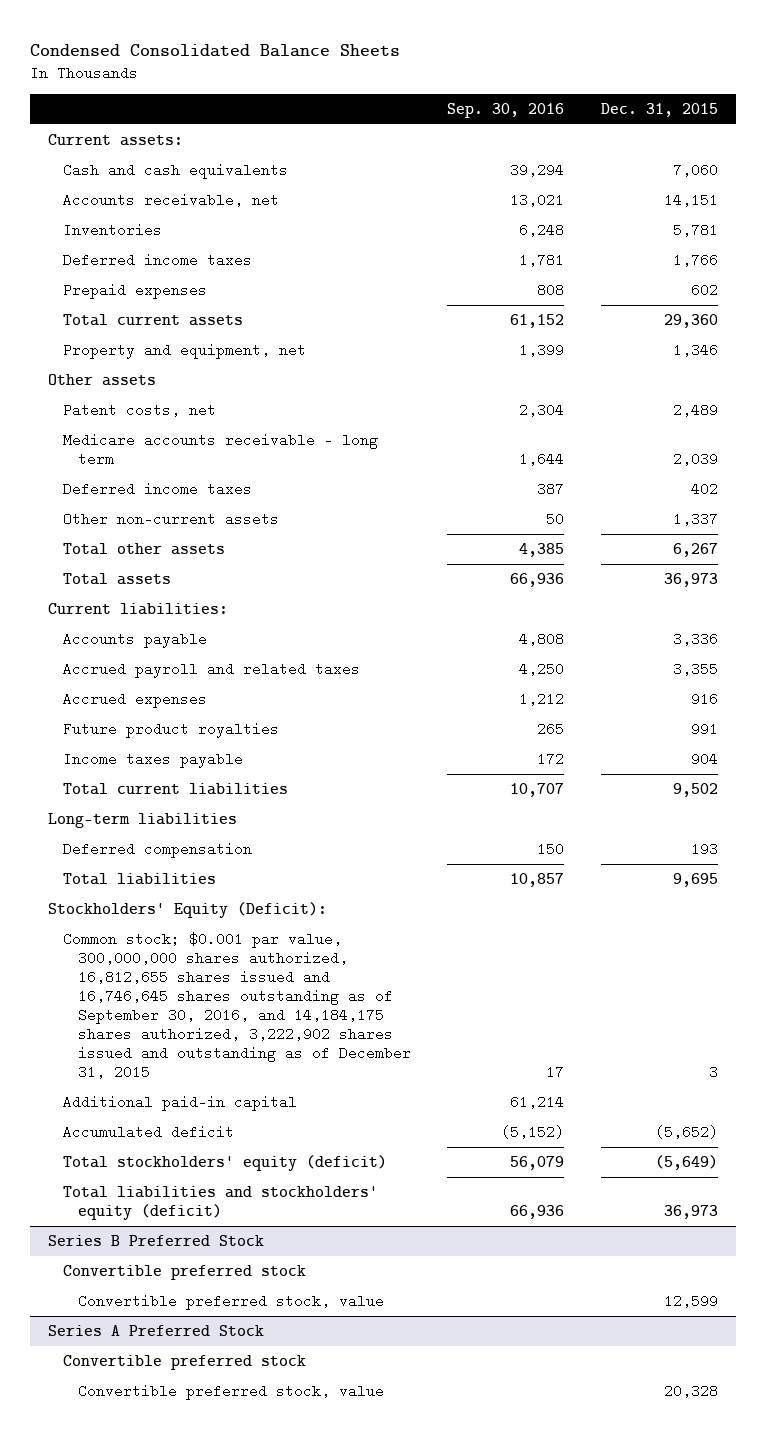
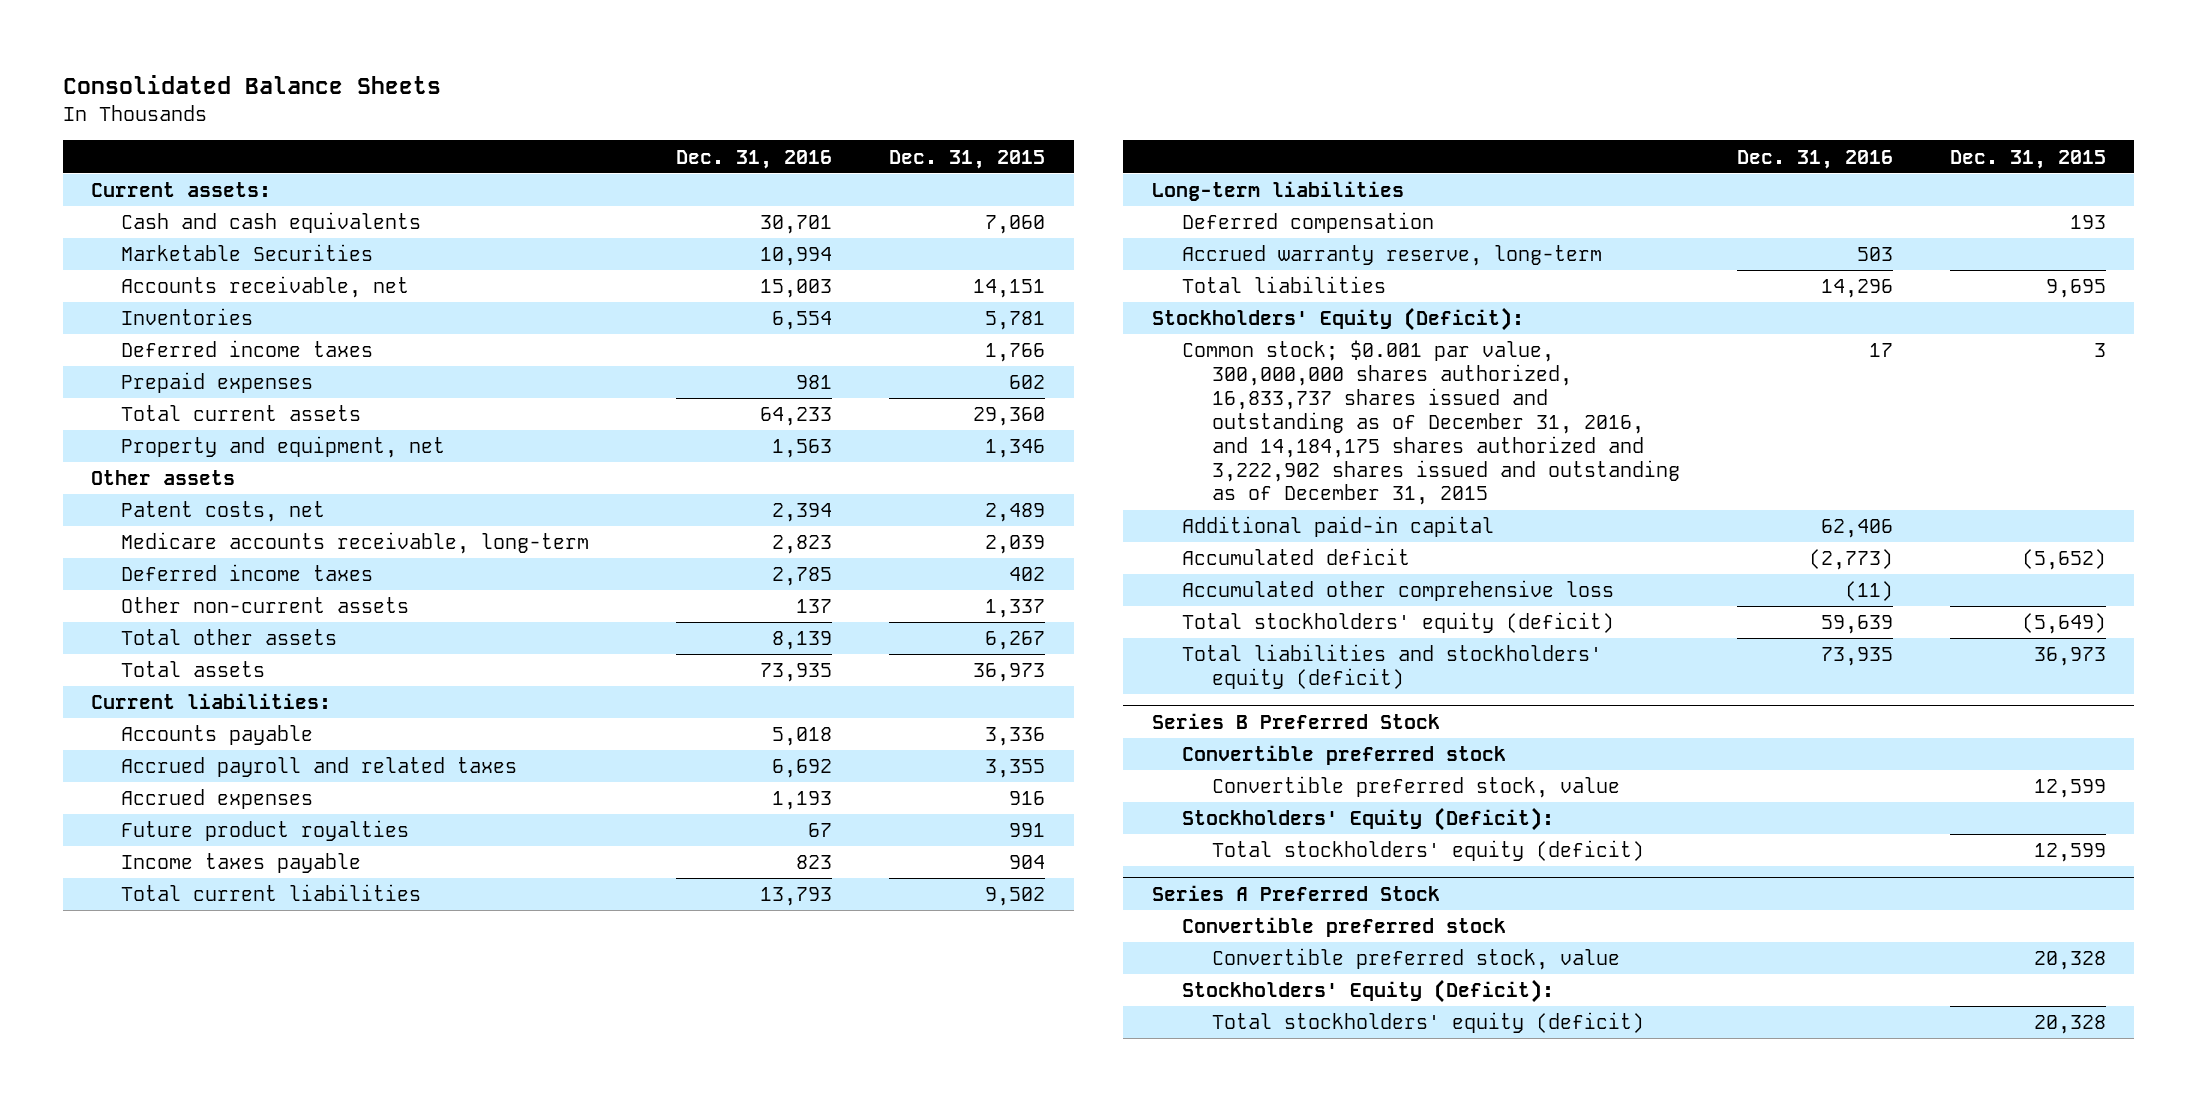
[30,43,401,57] Condensed Consolidated Balance Sheets -> [62,74,441,94] Consolidated Balance Sheets
[447,103,565,119] Sep. 30, 2016 -> none
none -> [676,149,833,169] Dec. 31, 2016
none -> [121,244,374,262] Marketable Securities
[63,432,379,466] Medicare accounts receivable - long term -> [121,532,590,555] Medicare accounts receivable, long-term
none -> [1181,245,1602,267] Accrued warranty reserve, long-term
[63,931,412,1080] Common stock; $0.001 par value, 300,000,000 shares authorized, 16,812,655 shares issued and 16,746,645 shares outstanding as of September 30, 2016, and 14,184,175 shares authorized, 3,222,902 shares issued and outstanding as of December 31, 2015 -> [1181,340,1680,506] Common stock; $0.001 par value, 300,000,000 shares authorized, 16,833,737 shares issued and outstanding as of December 31, 2016, and 14,184,175 shares authorized and 3,222,902 shares issued and outstanding as of December 31, 2015
none -> [1181,580,1614,602] Accumulated other comprehensive loss
none -> [1181,807,1554,832] Stockholders' Equity (Deficit):
none -> [1211,840,1644,862] Total stockholders' equity (deficit)
none -> [1181,979,1554,1004] Stockholders' Equity (Deficit):
none -> [1211,1012,1644,1034] Total stockholders' equity (deficit)

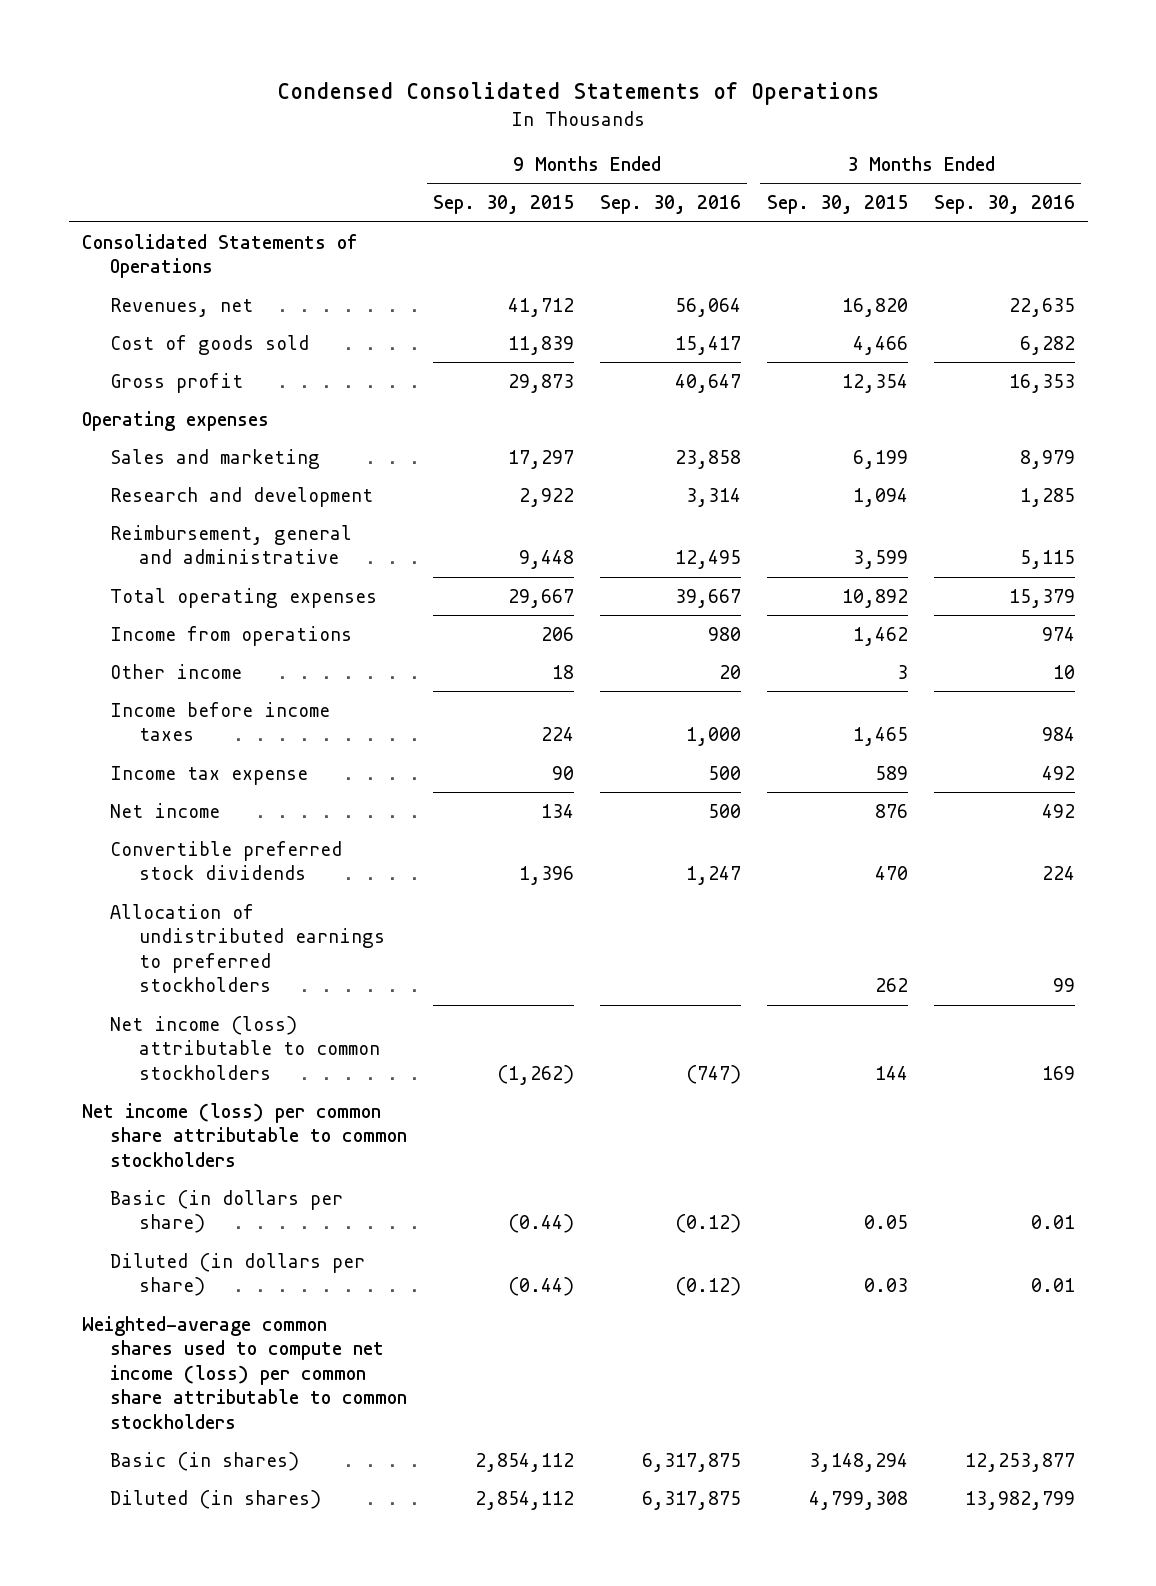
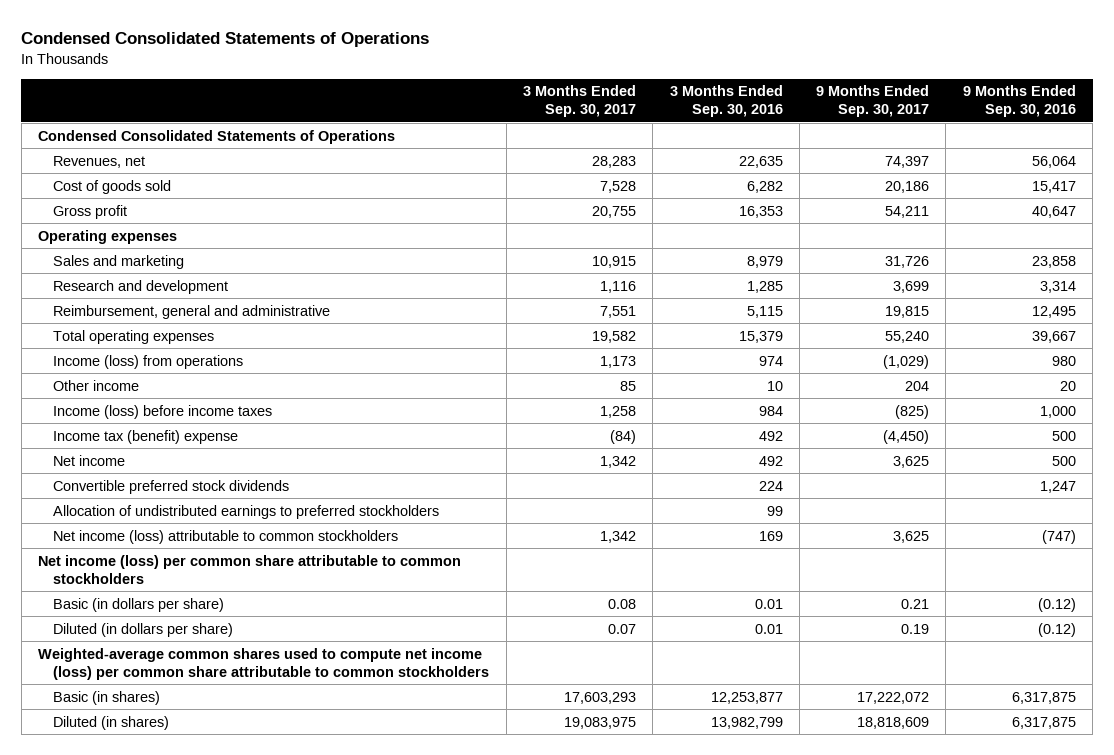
[433,195,575,215] Sep. 30, 2015 -> none
[766,195,908,215] Sep. 30, 2015 -> none
none -> [523,85,637,118] 3 Months Ended Sep. 30, 2017
none -> [816,85,930,118] 9 Months Ended Sep. 30, 2017
[81,233,358,279] Consolidated Statements of Operations -> [37,129,395,144] Condensed Consolidated Statements of Operations
[110,625,353,646] Income from operations -> [53,354,244,369] Income (loss) from operations
[110,701,331,742] Income before income taxes -> [53,404,273,419] Income (loss) before income taxes
[110,765,309,785] Income tax expense -> [53,429,239,444] Income tax (benefit) expense

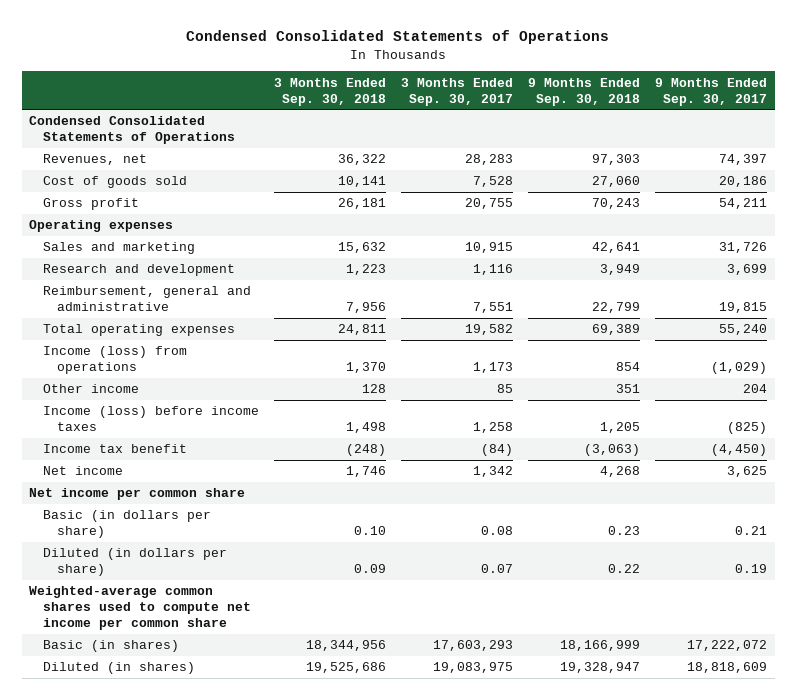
[669,85,783,118] 3 Months Ended Sep. 30, 2016 -> none
[962,85,1076,118] 9 Months Ended Sep. 30, 2016 -> none
none -> [274,77,387,106] 3 Months Ended Sep. 30, 2018
none -> [528,77,641,106] 9 Months Ended Sep. 30, 2018
[53,429,239,444] Income tax (benefit) expense -> [43,444,188,454] Income tax benefit
[53,479,290,494] Convertible preferred stock dividends -> none
[53,504,440,519] Allocation of undistributed earnings to preferred stockholders -> none
[53,529,399,544] Net income (loss) attributable to common stockholders -> none
[37,554,461,584] Net income (loss) per common share attributable to common stockholders -> [29,488,246,501] Net income per common share
[37,647,490,680] Weighted-average common shares used to compute net income (loss) per common share attributable to common stockholders -> [29,586,252,631] Weighted-average common shares used to compute net income per common share

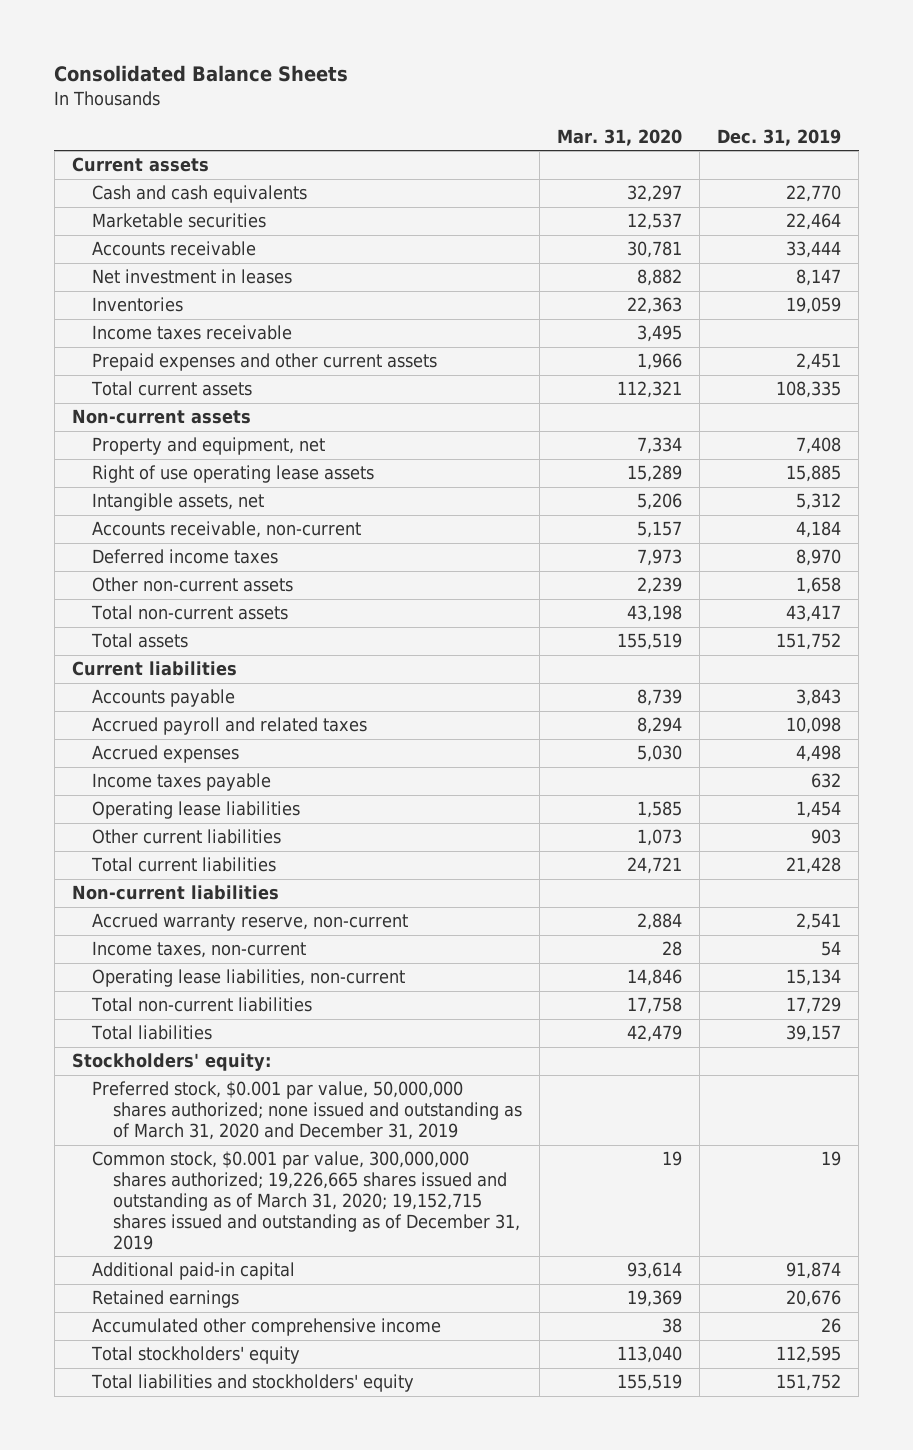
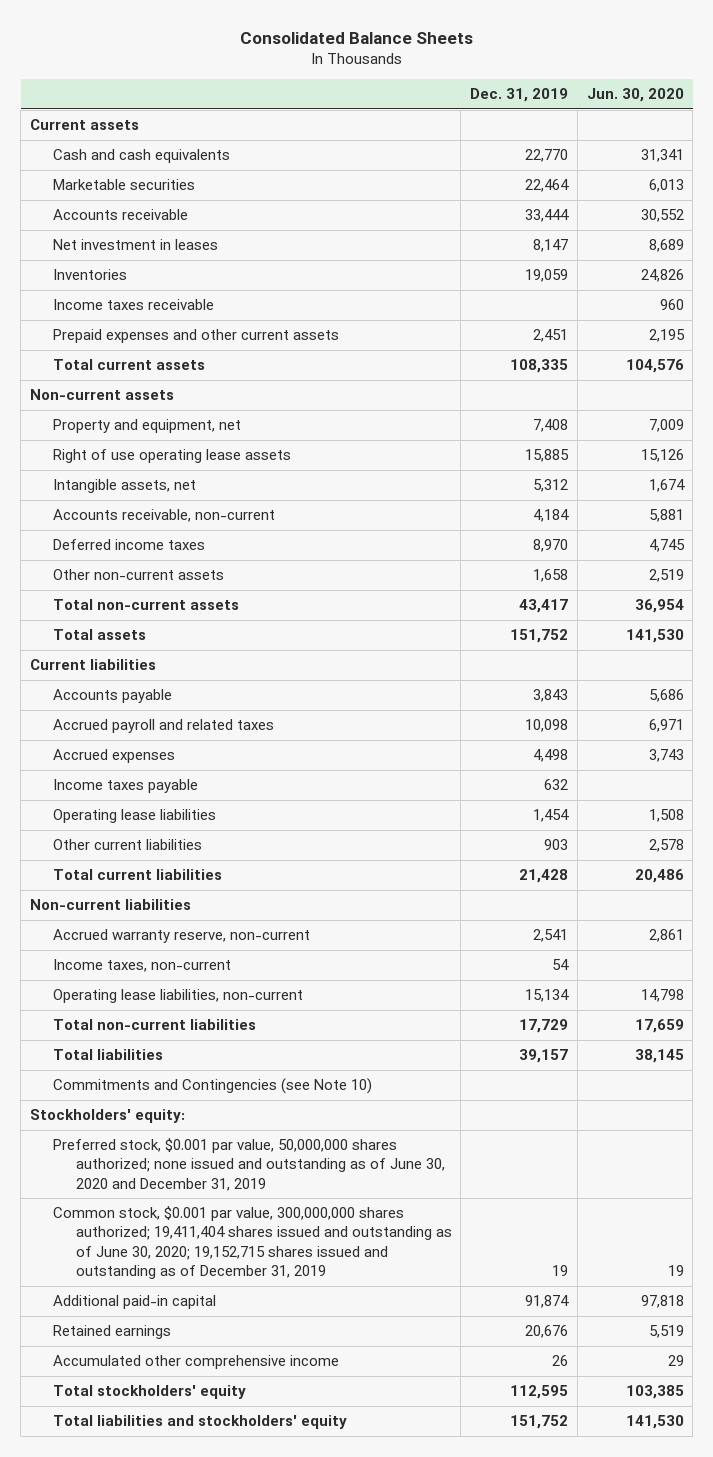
[556,128,682,146] Mar. 31, 2020 -> none
none -> [586,87,684,102] Jun. 30, 2020
none -> [52,1078,372,1095] Commitments and Contingencies (see Note 10)
[92,1081,522,1141] Preferred stock, $0.001 par value, 50,000,000 shares authorized; none issued and outstanding as of March 31, 2020 and December 31, 2019 -> [52,1138,445,1191] Preferred stock, $0.001 par value, 50,000,000 shares authorized; none issued and outstanding as of June 30, 2020 and December 31, 2019
[92,1151,520,1250] Common stock, $0.001 par value, 300,000,000 shares authorized; 19,226,665 shares issued and outstanding as of March 31, 2020; 19,152,715 shares issued and outstanding as of December 31, 2019 -> [52,1206,452,1279] Common stock, $0.001 par value, 300,000,000 shares authorized; 19,411,404 shares issued and outstanding as of June 30, 2020; 19,152,715 shares issued and outstanding as of December 31, 2019

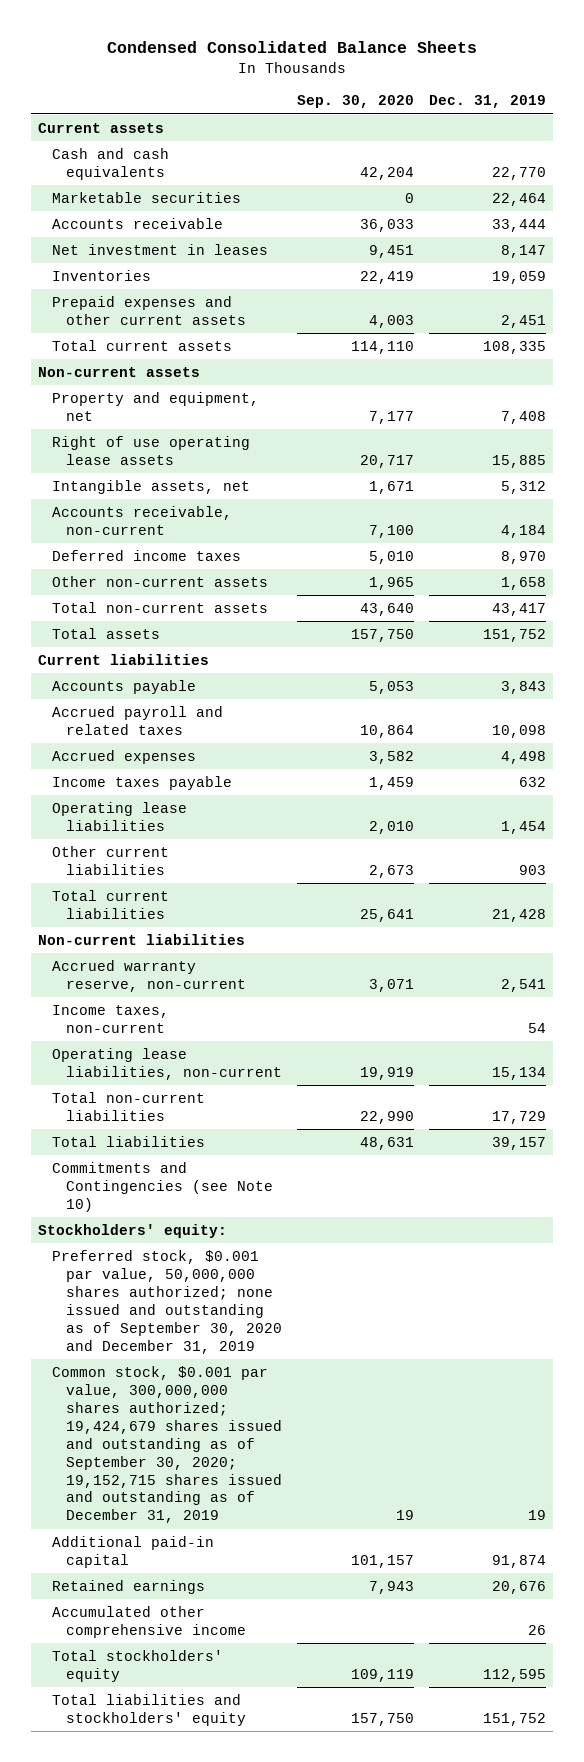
[239,31,473,44] Consolidated Balance Sheets -> [107,41,478,54] Condensed Consolidated Balance Sheets
[586,87,684,102] Jun. 30, 2020 -> none
none -> [296,95,414,109] Sep. 30, 2020
[52,299,214,311] Income taxes receivable -> none
[52,1138,445,1191] Preferred stock, $0.001 par value, 50,000,000 shares authorized; none issued and outstanding as of June 30, 2020 and December 31, 2019 -> [51,1249,282,1354] Preferred stock, $0.001 par value, 50,000,000 shares authorized; none issued and outstanding as of September 30, 2020 and December 31, 2019
[52,1206,452,1279] Common stock, $0.001 par value, 300,000,000 shares authorized; 19,411,404 shares issued and outstanding as of June 30, 2020; 19,152,715 shares issued and outstanding as of December 31, 2019 -> [51,1365,282,1524] Common stock, $0.001 par value, 300,000,000 shares authorized; 19,424,679 shares issued and outstanding as of September 30, 2020; 19,152,715 shares issued and outstanding as of December 31, 2019

